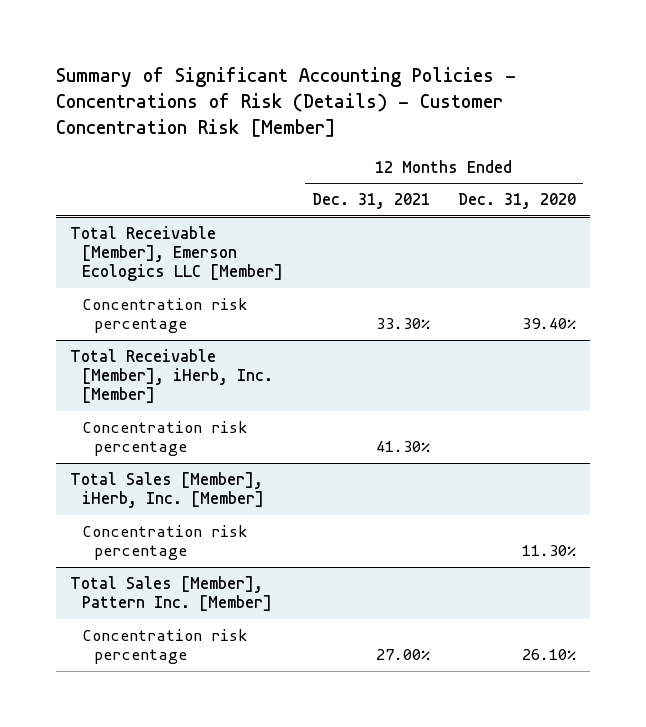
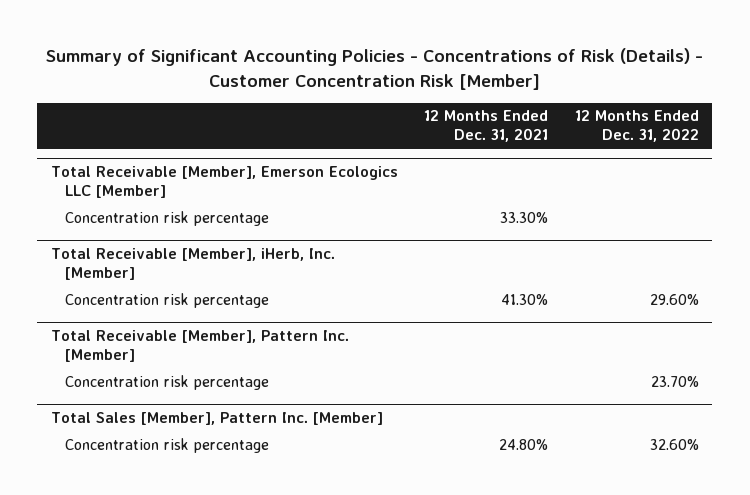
[457,193,576,210] Dec. 31, 2020 -> none
none -> [575,110,700,143] 12 Months Ended Dec. 31, 2022
[70,472,265,509] Total Sales [Member], iHerb, Inc. [Member] -> none
none -> [50,330,349,363] Total Receivable [Member], Pattern Inc. [Member]
[375,649,430,661] 27.00% -> [499,438,549,450] 24.80%

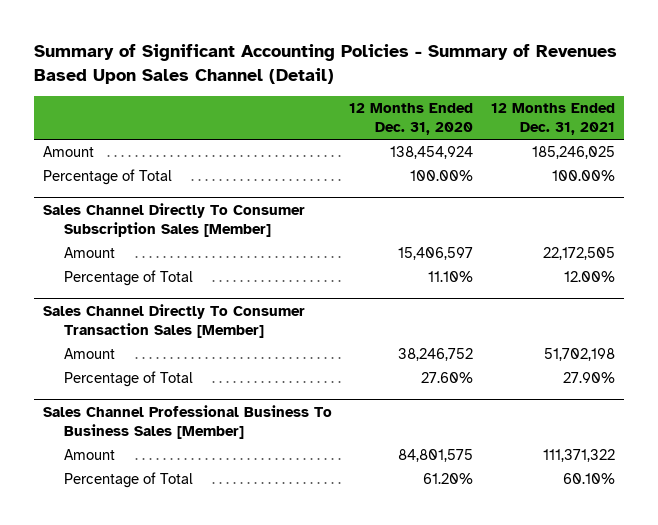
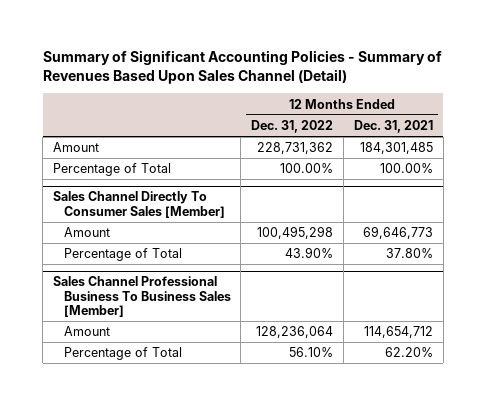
[349,102,474,136] 12 Months Ended Dec. 31, 2020 -> none
none -> [251,120,334,134] Dec. 31, 2022
[531,146,615,160] 185,246,025 -> [359,142,433,155] 184,301,485
[42,303,305,338] Sales Channel Directly To Consumer Transaction Sales [Member] -> none
[64,348,116,360] Amount -> none
[64,371,194,388] Percentage of Total -> none
[42,202,305,237] Sales Channel Directly To Consumer Subscription Sales [Member] -> [53,191,225,218] Sales Channel Directly To Consumer Sales [Member]
[542,247,615,261] 22,172,505 -> [362,226,433,240] 69,646,773
[563,271,615,283] 12.00% -> [385,248,433,259] 37.80%
[542,449,615,463] 111,371,322 -> [363,326,433,339] 114,654,712
[562,473,615,485] 60.10% -> [384,347,433,358] 62.20%

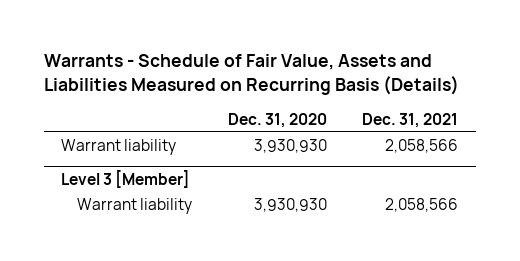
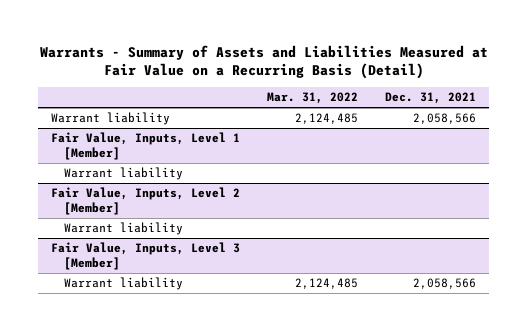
[43,54,459,96] Warrants - Schedule of Fair Value, Assets and Liabilities Measured on Recurring Basis (Details) -> [39,44,488,80] Warrants - Summary of Assets and Liabilities Measured at Fair Value on a Recurring Basis (Detail)
[227,112,327,128] Dec. 31, 2020 -> none
none -> [267,92,359,105] Mar. 31, 2022
none -> [51,132,241,161] Fair Value, Inputs, Level 1 [Member]
none -> [63,167,183,181] Warrant liability
none -> [51,187,241,216] Fair Value, Inputs, Level 2 [Member]
none -> [63,222,183,236] Warrant liability
[61,170,191,189] Level 3 [Member] -> [51,242,241,271] Fair Value, Inputs, Level 3 [Member]

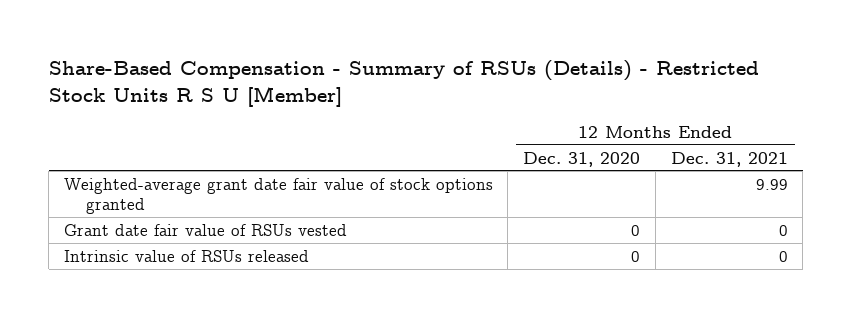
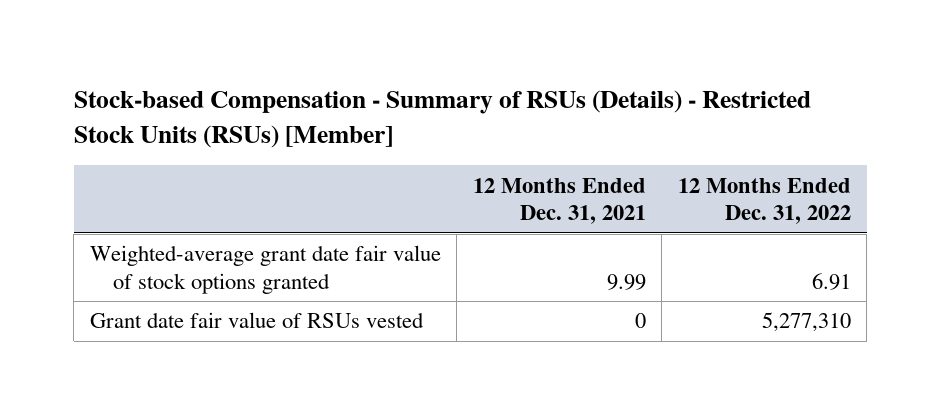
[48,60,759,108] Share-Based Compensation - Summary of RSUs (Details) - Restricted Stock Units R S U [Member] -> [73,90,811,149] Stock-based Compensation - Summary of RSUs (Details) - Restricted Stock Units (RSUs) [Member]
[523,151,641,167] Dec. 31, 2020 -> none
none -> [677,177,851,224] 12 Months Ended Dec. 31, 2022
[63,249,309,262] Intrinsic value of RSUs released -> none

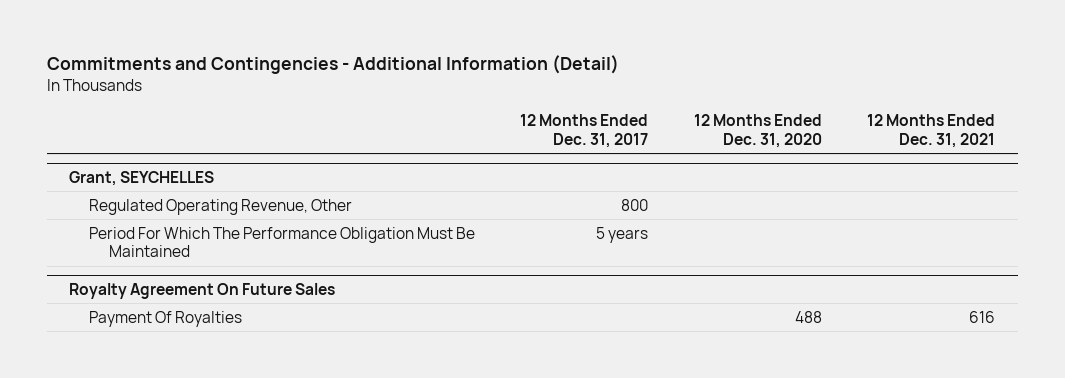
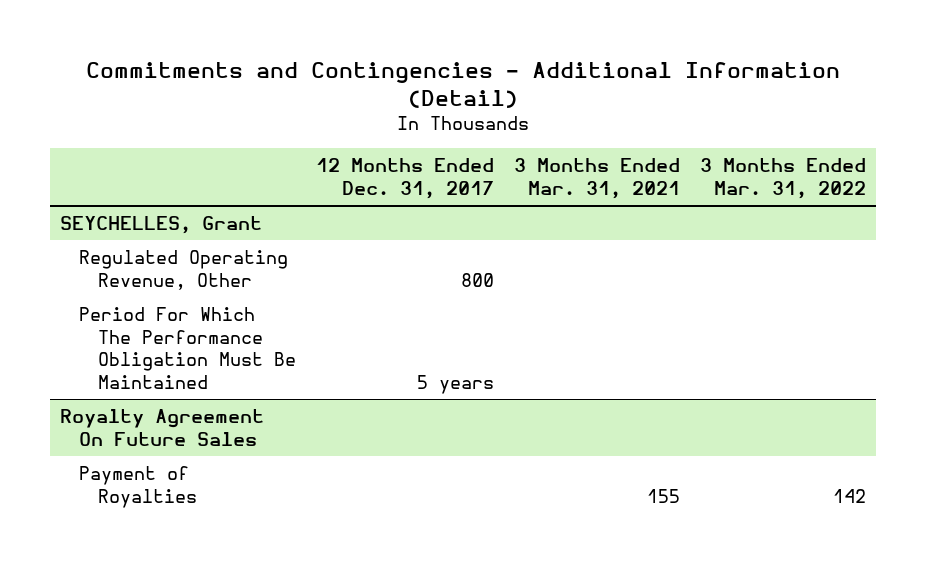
[693,114,822,148] 12 Months Ended Dec. 31, 2020 -> none
[867,114,996,148] 12 Months Ended Dec. 31, 2021 -> none
none -> [513,158,680,199] 3 Months Ended Mar. 31, 2021
none -> [699,158,866,199] 3 Months Ended Mar. 31, 2022
[69,170,215,186] Grant, SEYCHELLES -> [59,216,262,235] SEYCHELLES, Grant
[89,310,243,327] Payment Of Royalties -> [78,466,197,508] Payment of Royalties

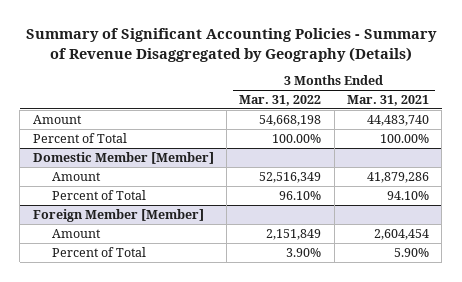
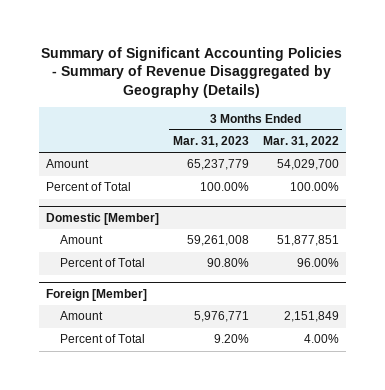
[347,94,430,106] Mar. 31, 2021 -> none
none -> [172,136,249,148] Mar. 31, 2023
[259,114,322,126] 54,668,198 -> [276,159,339,171] 54,029,700
[32,151,214,164] Domestic Member [Member] -> [45,213,159,226] Domestic [Member]
[259,171,322,183] 52,516,349 -> [276,235,339,247] 51,877,851
[279,190,322,200] 96.10% -> [296,258,339,268] 96.00%
[32,208,204,222] Foreign Member [Member] -> [45,289,147,302] Foreign [Member]
[286,247,322,257] 3.90% -> [303,334,339,344] 4.00%

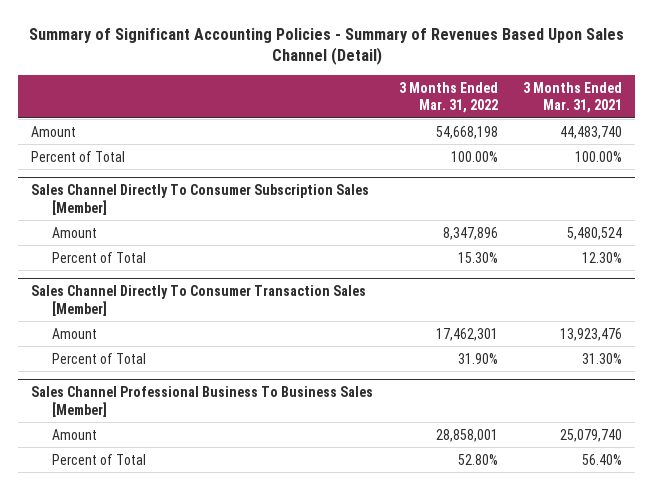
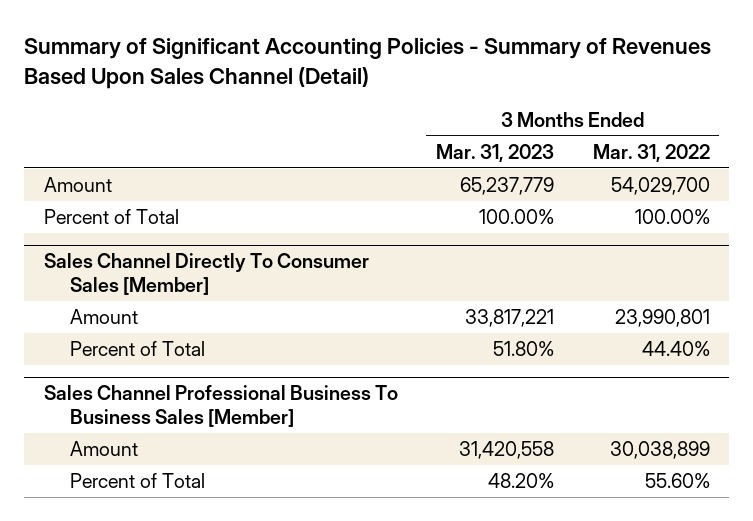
[523,81,623,113] 3 Months Ended Mar. 31, 2021 -> none
none -> [436,143,555,162] Mar. 31, 2023
[435,125,498,139] 54,668,198 -> [610,177,710,196] 54,029,700
[30,285,366,316] Sales Channel Directly To Consumer Transaction Sales [Member] -> none
[51,327,97,339] Amount -> none
[51,352,146,364] Percent of Total -> none
[30,184,369,215] Sales Channel Directly To Consumer Subscription Sales [Member] -> [43,253,369,296] Sales Channel Directly To Consumer Sales [Member]
[442,226,498,240] 8,347,896 -> [614,309,710,328] 23,990,801
[457,251,498,263] 15.30% -> [641,341,710,357] 44.40%
[435,428,498,442] 28,858,001 -> [609,441,710,460] 30,038,899
[457,453,498,465] 52.80% -> [644,473,710,489] 55.60%

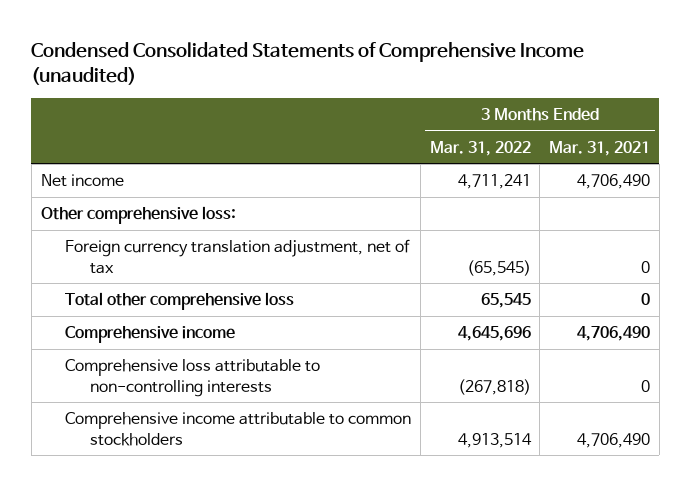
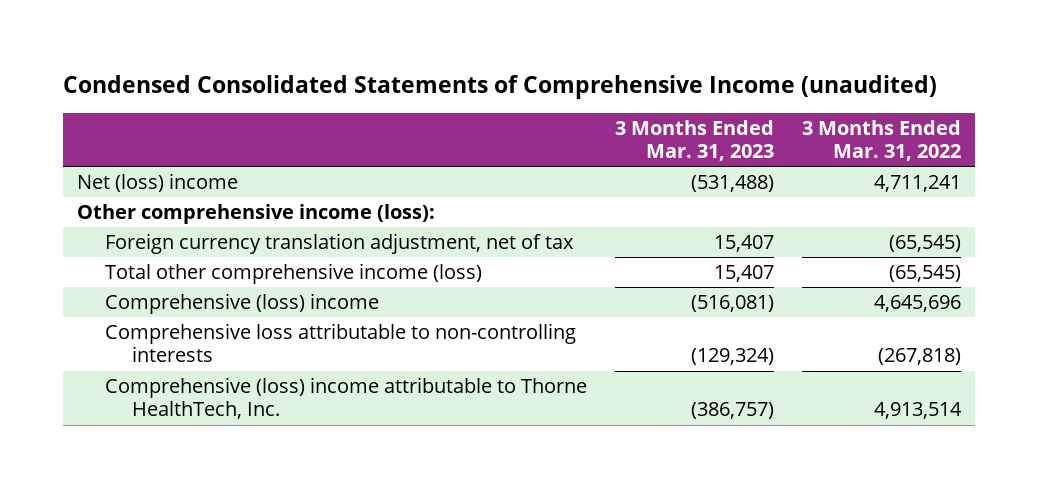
[549,140,651,156] Mar. 31, 2021 -> none
none -> [614,119,774,161] 3 Months Ended Mar. 31, 2023
[40,174,124,188] Net income -> [76,173,238,193] Net (loss) income
[40,206,236,225] Other comprehensive loss: -> [76,204,435,225] Other comprehensive income (loss):
[65,292,295,311] Total other comprehensive loss -> [104,263,482,285] Total other comprehensive income (loss)
[480,293,531,309] 65,545 -> [889,265,962,283] (65,545)
[65,326,236,344] Comprehensive income -> [104,293,379,315] Comprehensive (loss) income
[65,412,412,446] Comprehensive income attributable to common stockholders -> [104,377,587,420] Comprehensive (loss) income attributable to Thorne HealthTech, Inc.

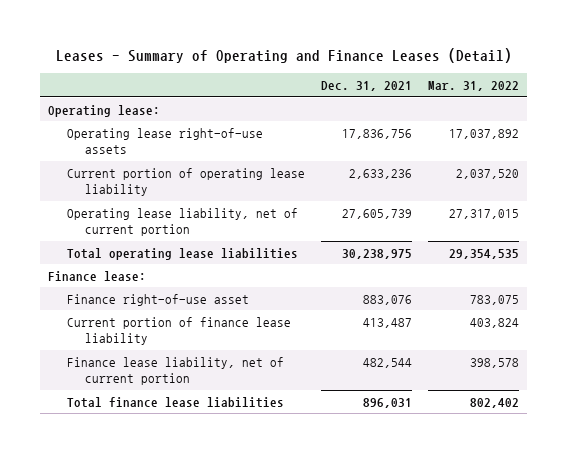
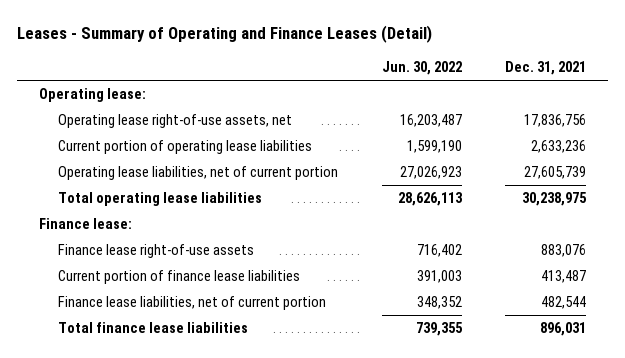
[428,81,520,92] Mar. 31, 2022 -> none
none -> [381,61,462,76] Jun. 30, 2022
[66,127,263,155] Operating lease right-of-use assets -> [58,114,293,129] Operating lease right-of-use assets, net
[66,167,305,197] Current portion of operating lease liability -> [58,140,313,155] Current portion of operating lease liabilities
[66,207,298,237] Operating lease liability, net of current portion -> [58,166,339,181] Operating lease liabilities, net of current portion
[66,293,249,306] Finance right-of-use asset -> [58,244,255,259] Finance lease right-of-use assets
[66,316,291,346] Current portion of finance lease liability -> [58,270,301,285] Current portion of finance lease liabilities
[66,356,284,386] Finance lease liability, net of current portion -> [58,296,327,311] Finance lease liabilities, net of current portion

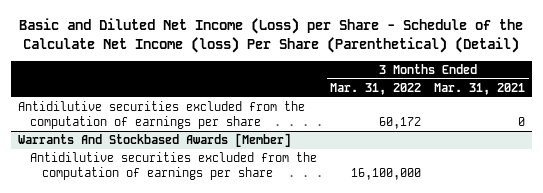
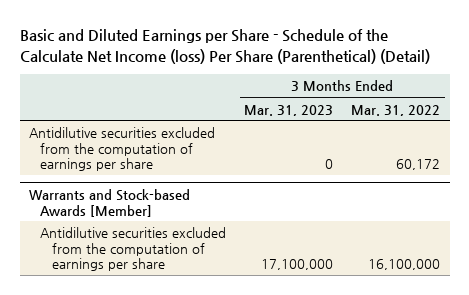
[19,17,524,53] Basic and Diluted Net Income (Loss) per Share - Schedule of the Calculate Net Income (loss) Per Share (Parenthetical) (Detail) -> [19,29,430,64] Basic and Diluted Earnings per Share - Schedule of the Calculate Net Income (loss) Per Share (Parenthetical) (Detail)
[434,82,526,95] Mar. 31, 2021 -> none
none -> [244,104,334,116] Mar. 31, 2023
[17,133,291,148] Warrants And Stockbased Awards [Member] -> [28,188,190,217] Warrants and Stock-based Awards [Member]

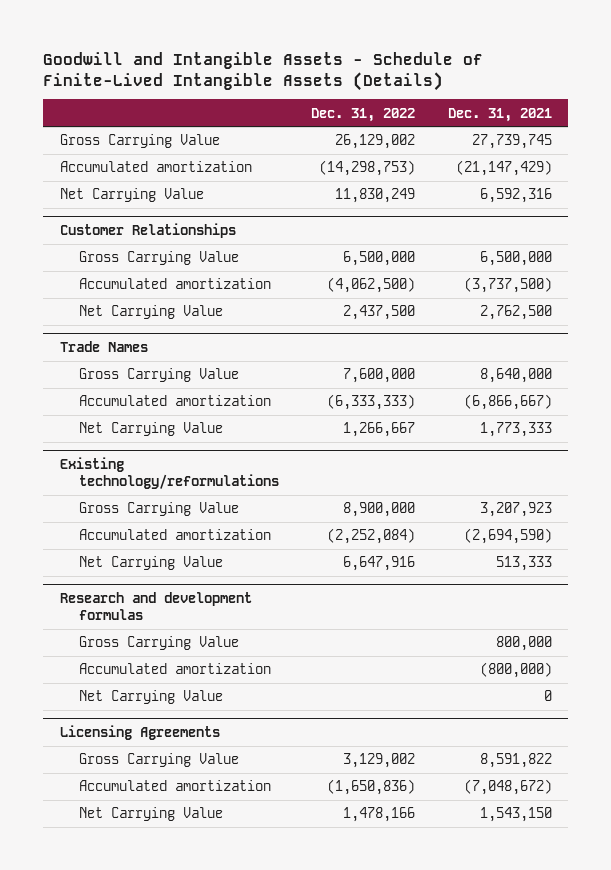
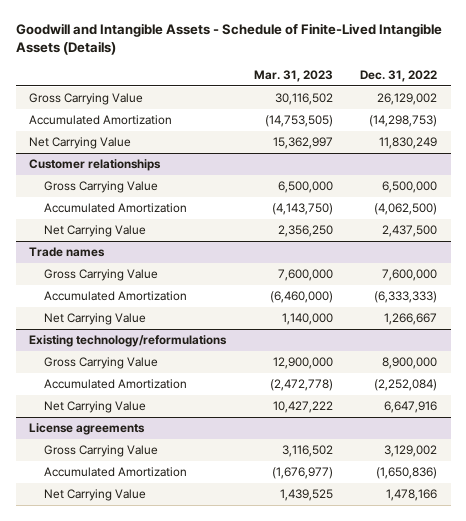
[447,107,552,122] Dec. 31, 2021 -> none
none -> [253,70,333,83] Mar. 31, 2023
[59,161,252,173] Accumulated amortization -> [29,115,173,126] Accumulated Amortization
[59,222,236,238] Customer Relationships -> [29,159,162,172] Customer relationships
[79,278,272,290] Accumulated amortization -> [43,203,187,214] Accumulated Amortization
[59,340,148,352] Trade Names -> [29,247,106,258] Trade names
[79,395,272,407] Accumulated amortization -> [43,291,187,302] Accumulated Amortization
[79,529,272,541] Accumulated amortization -> [43,379,187,390] Accumulated Amortization
[59,591,252,620] Research and development formulas -> none
[79,636,240,651] Gross Carrying Value -> none
[79,663,272,675] Accumulated amortization -> none
[79,690,224,705] Net Carrying Value -> none
[59,724,220,740] Licensing Agreements -> [29,423,146,436] License agreements
[79,780,272,792] Accumulated amortization -> [43,467,187,478] Accumulated Amortization

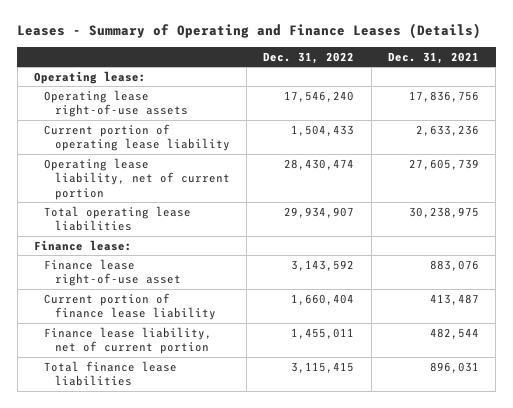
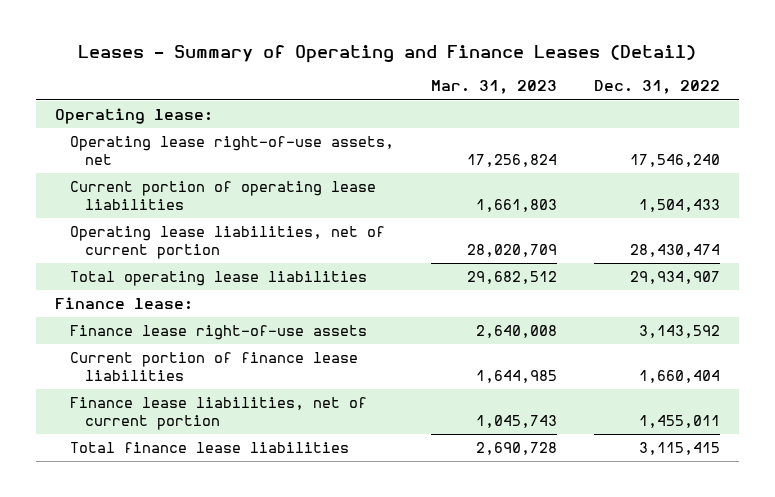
[17,23,482,40] Leases - Summary of Operating and Finance Leases (Details) -> [78,45,697,64] Leases - Summary of Operating and Finance Leases (Detail)
[387,51,479,64] Dec. 31, 2021 -> none
none -> [431,80,558,95] Mar. 31, 2023
[44,89,189,118] Operating lease right-of-use assets -> [69,136,394,166] Operating lease right-of-use assets, net
[44,123,231,152] Current portion of operating lease liability -> [69,181,376,211] Current portion of operating lease liabilities
[44,157,231,200] Operating lease liability, net of current portion -> [69,226,385,260] Operating lease liabilities, net of current portion
[44,258,182,287] Finance lease right-of-use asset -> [69,325,367,341] Finance lease right-of-use assets
[44,292,217,321] Current portion of finance lease liability -> [69,352,358,382] Current portion of finance lease liabilities
[44,326,213,355] Finance lease liability, net of current portion -> [69,397,367,431] Finance lease liabilities, net of current portion

